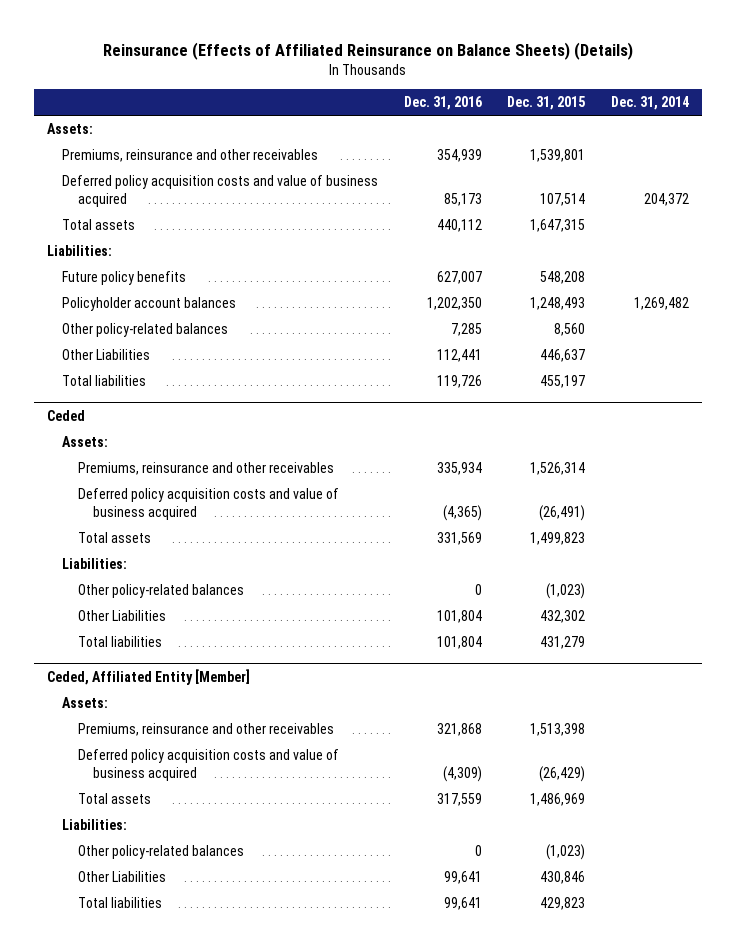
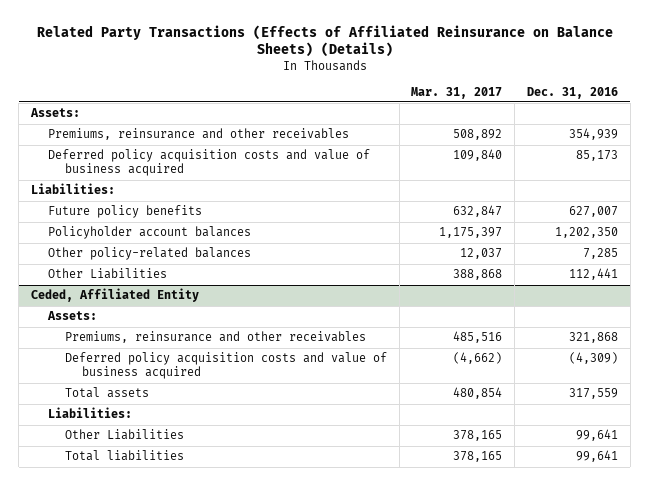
[102,41,633,60] Reinsurance (Effects of Affiliated Reinsurance on Balance Sheets) (Details) -> [36,24,613,58] Related Party Transactions (Effects of Affiliated Reinsurance on Balance Sheets) (Details)
[507,96,586,111] Dec. 31, 2015 -> none
[611,96,690,111] Dec. 31, 2014 -> none
none -> [411,86,503,99] Mar. 31, 2017
[62,219,136,231] Total assets -> none
[62,375,147,387] Total liabilities -> none
[46,409,85,421] Ceded -> none
[62,436,109,448] Assets: -> none
[77,462,334,476] Premiums, reinsurance and other receivables -> none
[77,488,339,520] Deferred policy acquisition costs and value of business acquired -> none
[77,532,151,544] Total assets -> none
[62,558,128,570] Liabilities: -> none
[77,584,244,599] Other policy-related balances -> none
[77,610,166,622] Other Liabilities -> none
[77,636,162,648] Total liabilities -> none
[46,668,250,685] Ceded, Affiliated Entity [Member] -> [31,288,200,303] Ceded, Affiliated Entity
[77,845,244,860] Other policy-related balances -> none

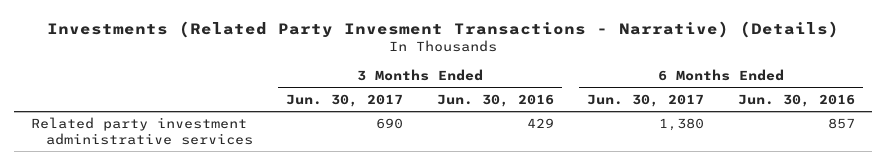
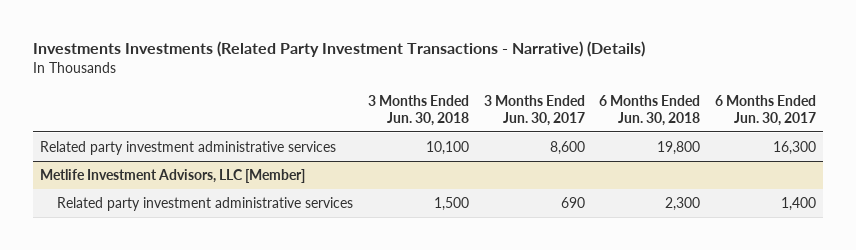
[46,20,839,38] Investments (Related Party Invesment Transactions - Narrative) (Details) -> [32,41,645,58] Investments Investments (Related Party Investment Transactions - Narrative) (Details)
[436,94,554,108] Jun. 30, 2016 -> none
[737,94,855,108] Jun. 30, 2016 -> none
none -> [367,94,469,127] 3 Months Ended Jun. 30, 2018
none -> [599,94,701,127] 6 Months Ended Jun. 30, 2018
[376,118,404,130] 690 -> [549,140,585,155] 8,600
[659,118,705,132] 1,380 -> [773,140,817,155] 16,300
none -> [40,168,306,183] Metlife Investment Advisors, LLC [Member]
none -> [56,196,353,211] Related party investment administrative services

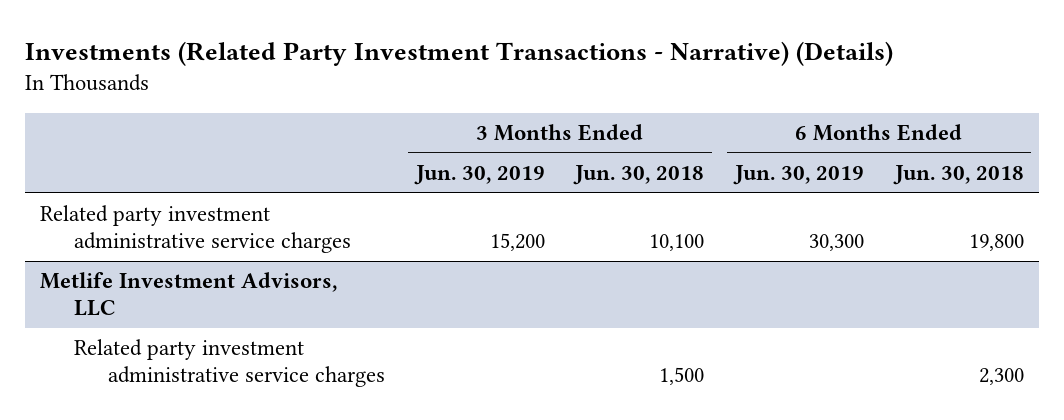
[32,41,645,58] Investments Investments (Related Party Investment Transactions - Narrative) (Details) -> [24,40,893,66] Investments (Related Party Investment Transactions - Narrative) (Details)
[483,94,585,127] 3 Months Ended Jun. 30, 2017 -> none
[715,94,817,127] 6 Months Ended Jun. 30, 2017 -> none
none -> [413,165,545,186] Jun. 30, 2019
none -> [732,165,864,186] Jun. 30, 2019
[40,140,337,155] Related party investment administrative services -> [39,205,351,253] Related party investment administrative service charges
[40,168,306,183] Metlife Investment Advisors, LLC [Member] -> [39,272,337,316] Metlife Investment Advisors, LLC
[56,196,353,211] Related party investment administrative services -> [73,339,385,387] Related party investment administrative service charges

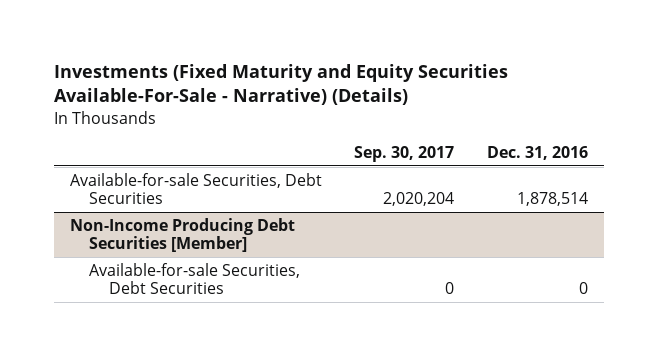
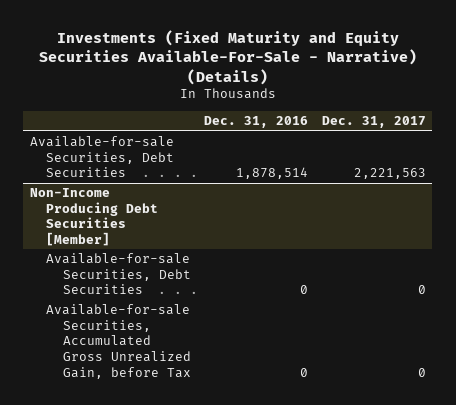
[354,146,455,163] Sep. 30, 2017 -> none
none -> [321,116,426,129] Dec. 31, 2017
none -> [46,304,191,379] Available-for-sale Securities, Accumulated Gross Unrealized Gain, before Tax

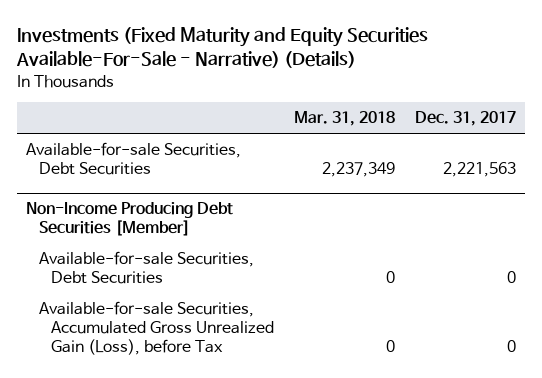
[204,116,309,129] Dec. 31, 2016 -> none
none -> [293,111,395,127] Mar. 31, 2018
[46,304,191,379] Available-for-sale Securities, Accumulated Gross Unrealized Gain, before Tax -> [38,301,275,355] Available-for-sale Securities, Accumulated Gross Unrealized Gain (Loss), before Tax

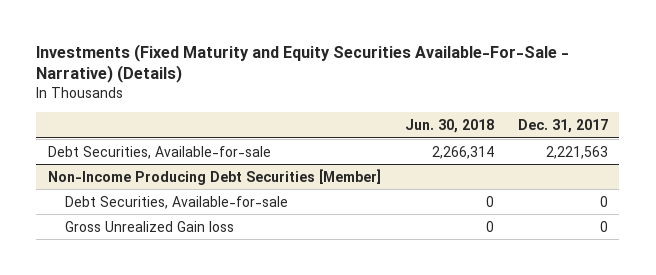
[293,111,395,127] Mar. 31, 2018 -> none
none -> [404,118,494,133] Jun. 30, 2018
[26,142,242,175] Available-for-sale Securities, Debt Securities -> [48,145,272,159] Debt Securities, Available-for-sale
[38,251,254,284] Available-for-sale Securities, Debt Securities -> [65,195,289,209] Debt Securities, Available-for-sale
[38,301,275,355] Available-for-sale Securities, Accumulated Gross Unrealized Gain (Loss), before Tax -> [65,220,235,232] Gross Unrealized Gain loss

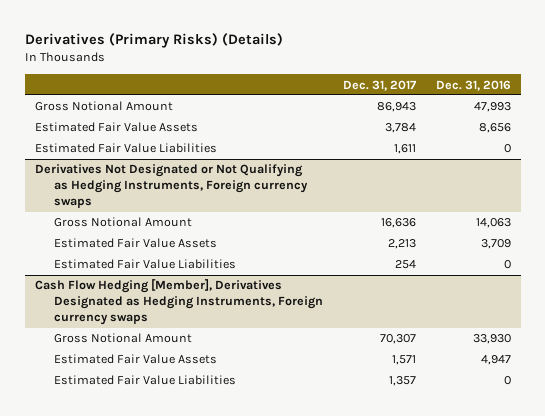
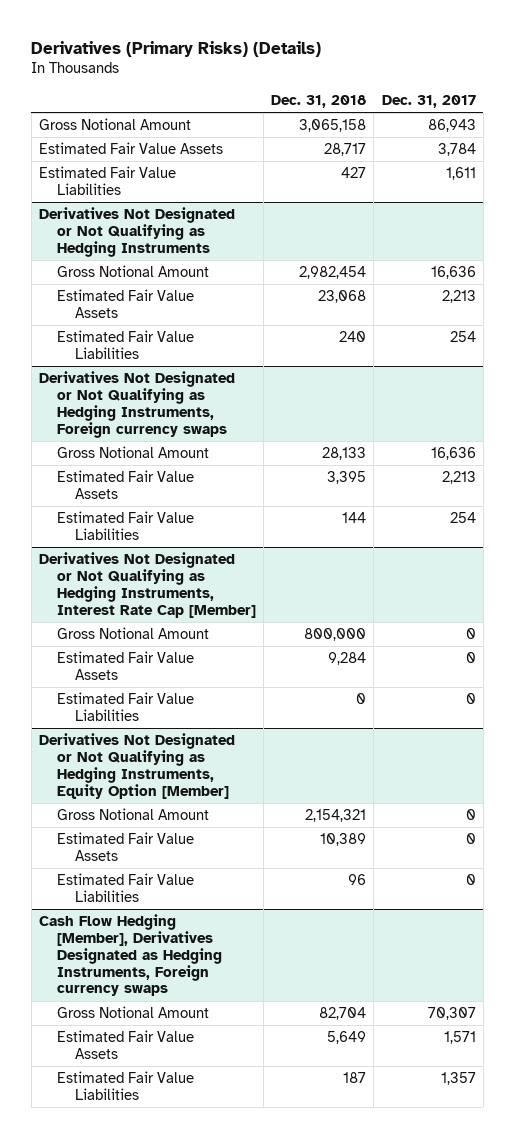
[435,79,511,91] Dec. 31, 2016 -> none
none -> [271,94,367,108] Dec. 31, 2018
none -> [38,207,235,257] Derivatives Not Designated or Not Qualifying as Hedging Instruments
none -> [56,265,209,278] Gross Notional Amount
none -> [56,289,194,318] Estimated Fair Value Assets
none -> [56,330,194,359] Estimated Fair Value Liabilities
none -> [38,552,256,618] Derivatives Not Designated or Not Qualifying as Hedging Instruments, Interest Rate Cap [Member]
none -> [56,627,209,640] Gross Notional Amount
none -> [56,651,194,680] Estimated Fair Value Assets
none -> [56,692,194,721] Estimated Fair Value Liabilities
none -> [38,733,235,799] Derivatives Not Designated or Not Qualifying as Hedging Instruments, Equity Option [Member]
none -> [56,808,209,821] Gross Notional Amount
none -> [56,832,194,861] Estimated Fair Value Assets
none -> [56,873,194,902] Estimated Fair Value Liabilities

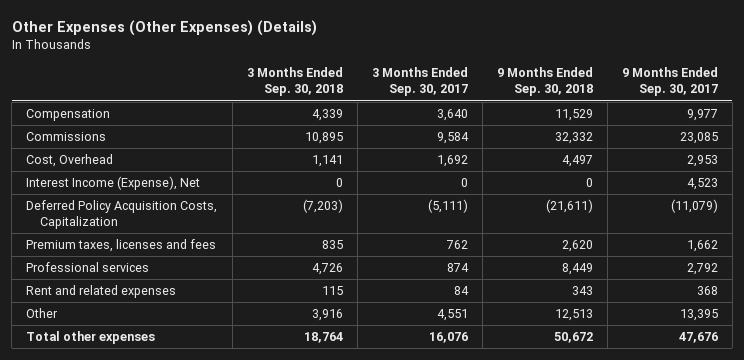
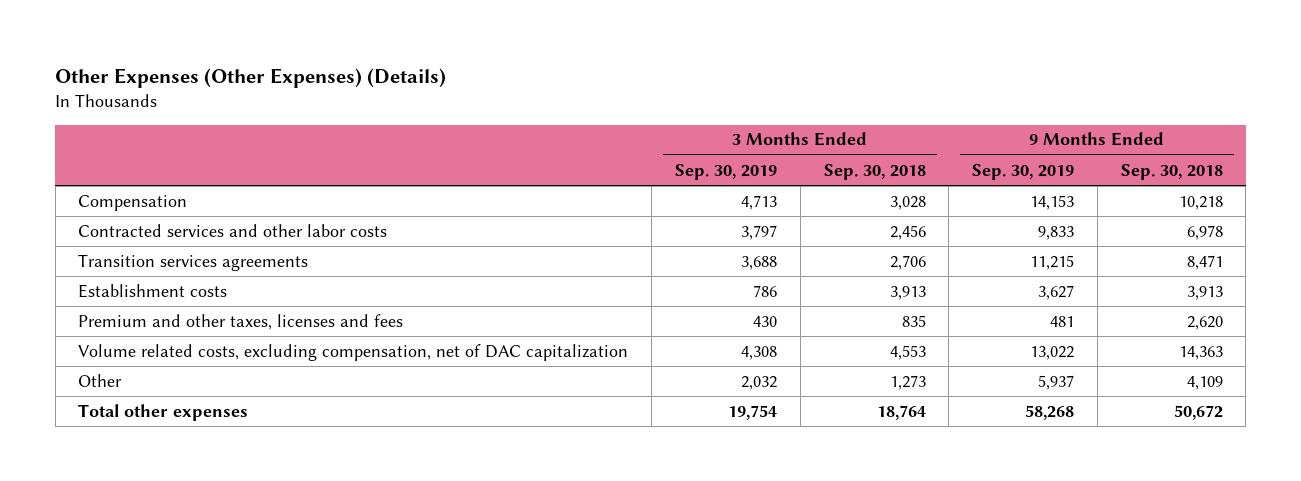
[371,67,468,97] 3 Months Ended Sep. 30, 2017 -> none
[621,67,718,97] 9 Months Ended Sep. 30, 2017 -> none
none -> [674,163,777,180] Sep. 30, 2019
none -> [972,163,1075,180] Sep. 30, 2019
[26,132,107,142] Commissions -> none
[26,154,114,168] Cost, Overhead -> none
[26,176,201,191] Interest Income (Expense), Net -> none
[26,200,218,230] Deferred Policy Acquisition Costs, Capitalization -> none
[26,262,150,273] Professional services -> none
[26,285,177,299] Rent and related expenses -> none
[311,109,343,122] 4,339 -> [889,195,926,210] 3,028
[554,109,593,122] 11,529 -> [1178,195,1223,210] 10,218
none -> [78,223,388,237] Contracted services and other labor costs
none -> [78,253,309,271] Transition services agreements
none -> [78,283,228,298] Establishment costs
[26,239,217,253] Premium taxes, licenses and fees -> [78,313,404,330] Premium and other taxes, licenses and fees
none -> [78,343,629,361] Volume related costs, excluding compensation, net of DAC capitalization
[311,309,343,322] 3,916 -> [889,374,926,390] 1,273
[554,309,593,322] 12,513 -> [1186,375,1223,390] 4,109

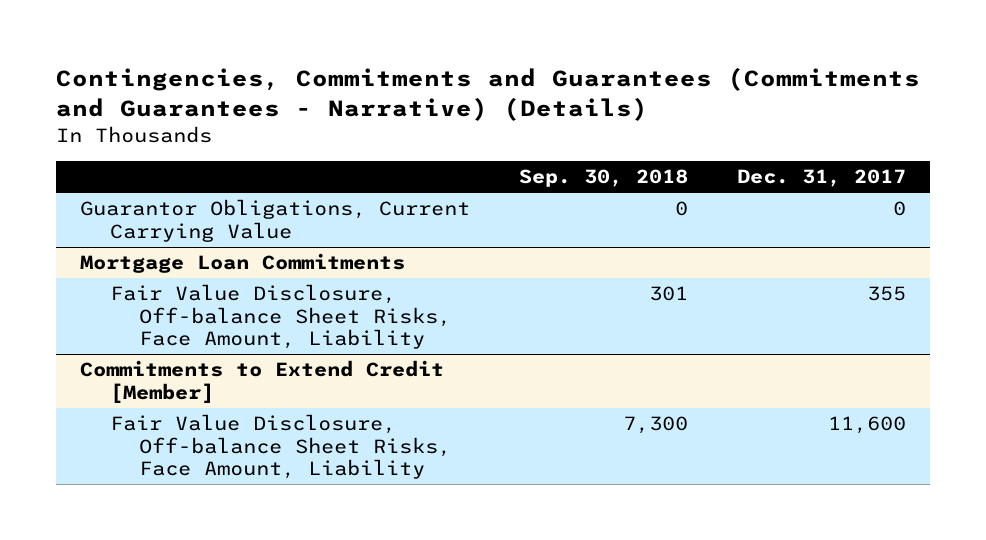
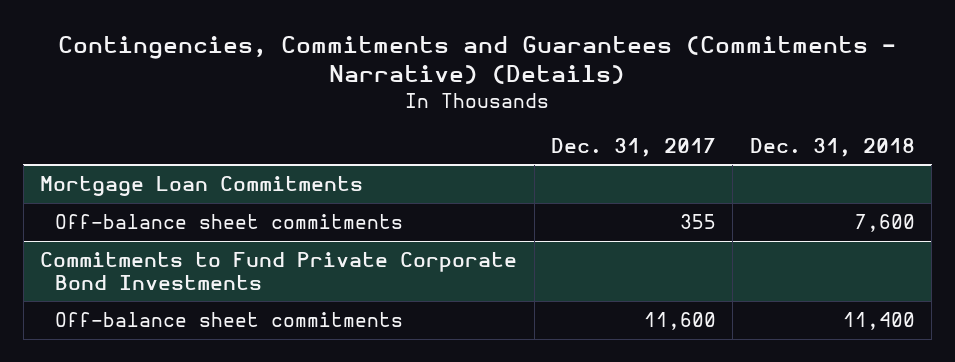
[55,66,920,121] Contingencies, Commitments and Guarantees (Commitments and Guarantees - Narrative) (Details) -> [58,35,897,85] Contingencies, Commitments and Guarantees (Commitments - Narrative) (Details)
[519,169,689,188] Sep. 30, 2018 -> none
none -> [749,137,915,157] Dec. 31, 2018
[80,199,471,242] Guarantor Obligations, Current Carrying Value -> none
[109,284,451,350] Fair Value Disclosure, Off-balance Sheet Risks, Face Amount, Liability -> [55,214,404,230] Off-balance sheet commitments
[80,360,445,403] Commitments to Extend Credit [Member] -> [40,252,518,290] Commitments to Fund Private Corporate Bond Investments
[109,414,451,480] Fair Value Disclosure, Off-balance Sheet Risks, Face Amount, Liability -> [55,312,404,328] Off-balance sheet commitments

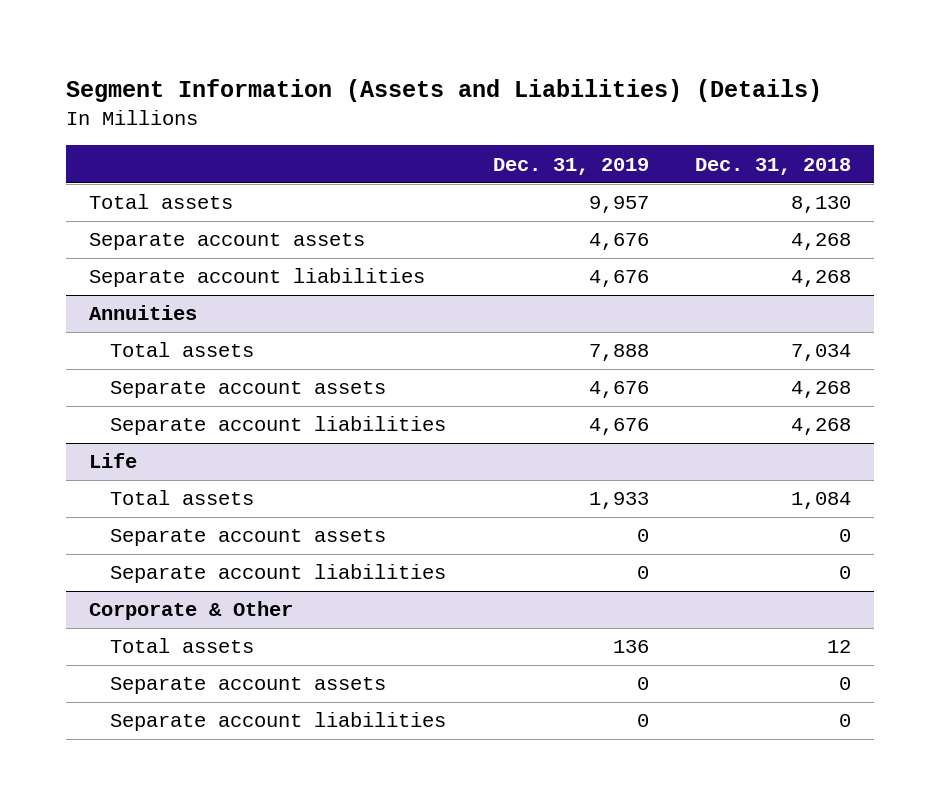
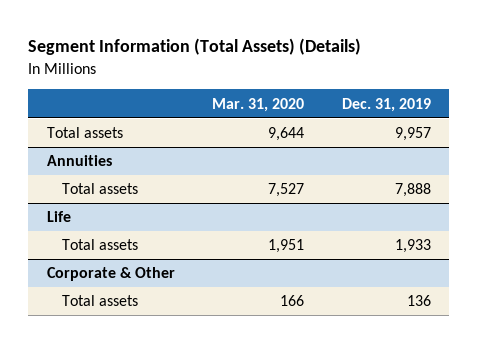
[65,79,822,103] Segment Information (Assets and Liabilities) (Details) -> [28,38,362,56] Segment Information (Total Assets) (Details)
[695,157,852,175] Dec. 31, 2018 -> none
none -> [212,97,305,112] Mar. 31, 2020
[89,233,366,251] Separate account assets -> none
[89,268,426,288] Separate account liabilities -> none
[110,381,387,399] Separate account assets -> none
[110,416,447,436] Separate account liabilities -> none
[110,529,387,547] Separate account assets -> none
[110,564,447,584] Separate account liabilities -> none
[110,677,387,695] Separate account assets -> none
[110,712,447,732] Separate account liabilities -> none

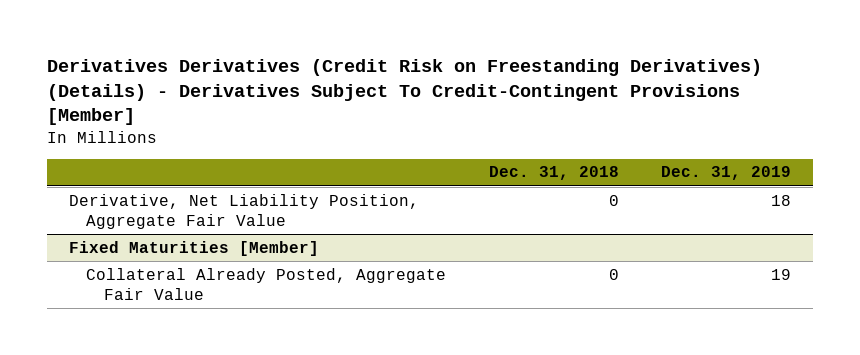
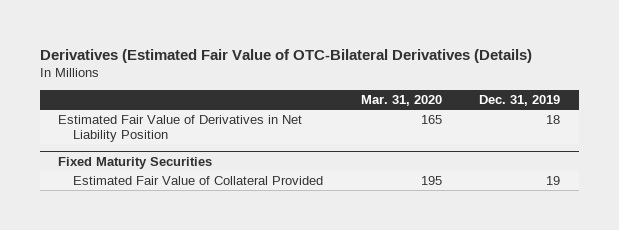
[47,59,763,126] Derivatives Derivatives (Credit Risk on Freestanding Derivatives) (Details) - Derivatives Subject To Credit-Contingent Provisions [Member] -> [39,48,532,63] Derivatives (Estimated Fair Value of OTC-Bilateral Derivatives (Details)
[488,166,619,181] Dec. 31, 2018 -> none
none -> [360,95,442,107] Mar. 31, 2020
[68,193,419,230] Derivative, Net Liability Position, Aggregate Fair Value -> [58,114,303,143] Estimated Fair Value of Derivatives in Net Liability Position
[68,240,319,256] Fixed Maturities [Member] -> [58,156,213,169] Fixed Maturity Securities
[86,267,447,301] Collateral Already Posted, Aggregate Fair Value -> [73,175,324,185] Estimated Fair Value of Collateral Provided

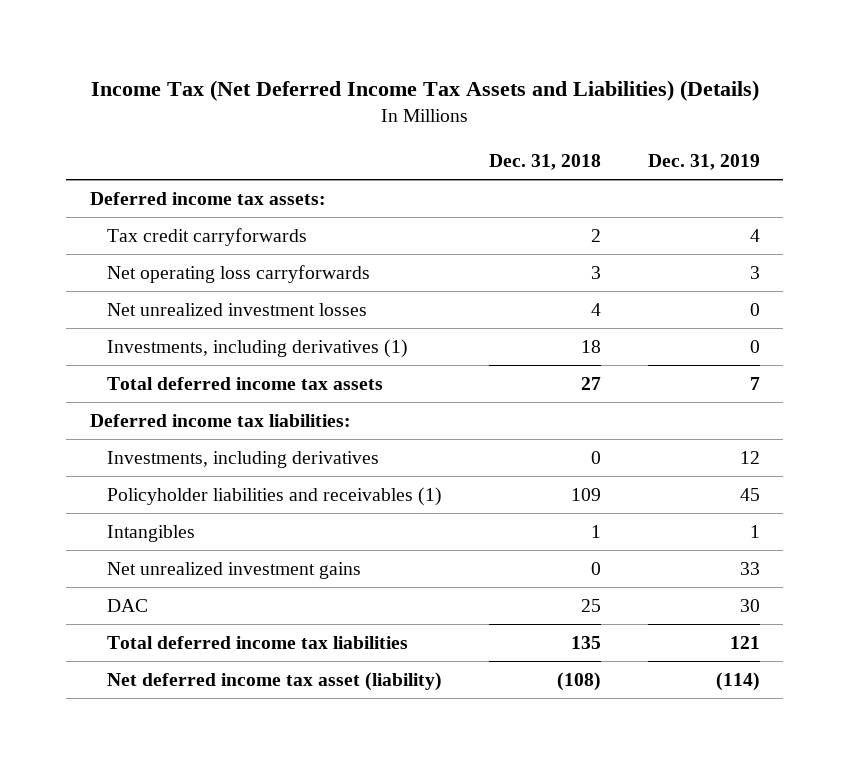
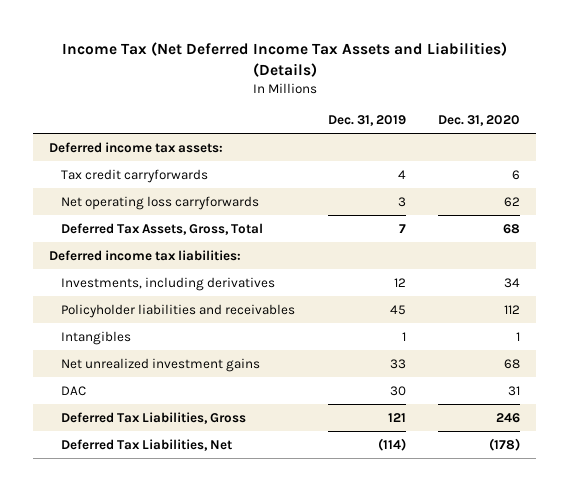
[489,153,602,170] Dec. 31, 2018 -> none
none -> [437,115,520,127] Dec. 31, 2020
[107,302,368,316] Net unrealized investment losses -> none
[107,338,409,358] Investments, including derivatives (1) -> none
[107,376,384,390] Total deferred income tax assets -> [61,222,264,235] Deferred Tax Assets, Gross, Total
[107,486,443,506] Policyholder liabilities and receivables (1) -> [61,303,296,318] Policyholder liabilities and receivables
[107,635,409,649] Total deferred income tax liabilities -> [61,411,247,424] Deferred Tax Liabilities, Gross
[107,671,443,691] Net deferred income tax asset (liability) -> [61,438,233,451] Deferred Tax Liabilities, Net

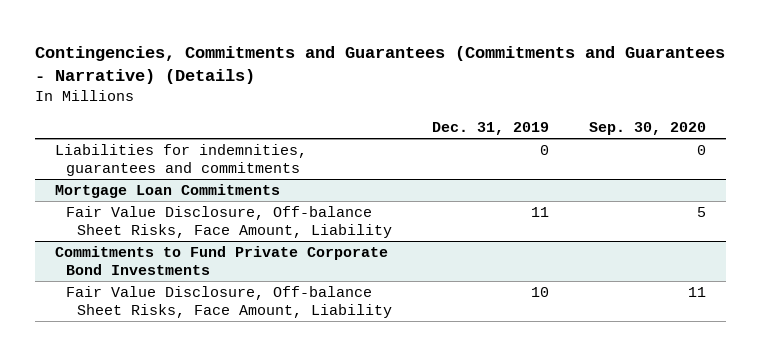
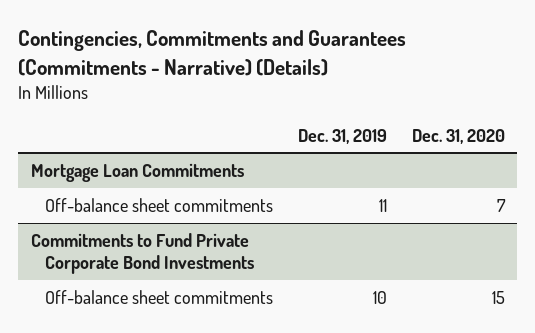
[34,45,725,85] Contingencies, Commitments and Guarantees (Commitments and Guarantees - Narrative) (Details) -> [18,30,407,76] Contingencies, Commitments and Guarantees (Commitments - Narrative) (Details)
[588,122,706,136] Sep. 30, 2020 -> none
none -> [411,128,505,144] Dec. 31, 2020
[54,144,307,177] Liabilities for indemnities, guarantees and commitments -> none
[65,206,392,239] Fair Value Disclosure, Off-balance Sheet Risks, Face Amount, Liability -> [44,198,273,213] Off-balance sheet commitments
[65,286,392,319] Fair Value Disclosure, Off-balance Sheet Risks, Face Amount, Liability -> [44,290,273,305] Off-balance sheet commitments

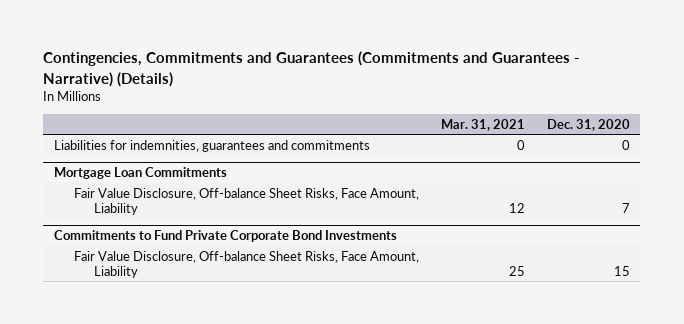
[18,30,407,76] Contingencies, Commitments and Guarantees (Commitments - Narrative) (Details) -> [43,51,581,87] Contingencies, Commitments and Guarantees (Commitments and Guarantees - Narrative) (Details)
[297,128,387,144] Dec. 31, 2019 -> none
none -> [440,118,525,131] Mar. 31, 2021
none -> [54,139,371,152] Liabilities for indemnities, guarantees and commitments
[44,198,273,213] Off-balance sheet commitments -> [74,187,420,216] Fair Value Disclosure, Off-balance Sheet Risks, Face Amount, Liability
[44,290,273,305] Off-balance sheet commitments -> [74,250,420,279] Fair Value Disclosure, Off-balance Sheet Risks, Face Amount, Liability

